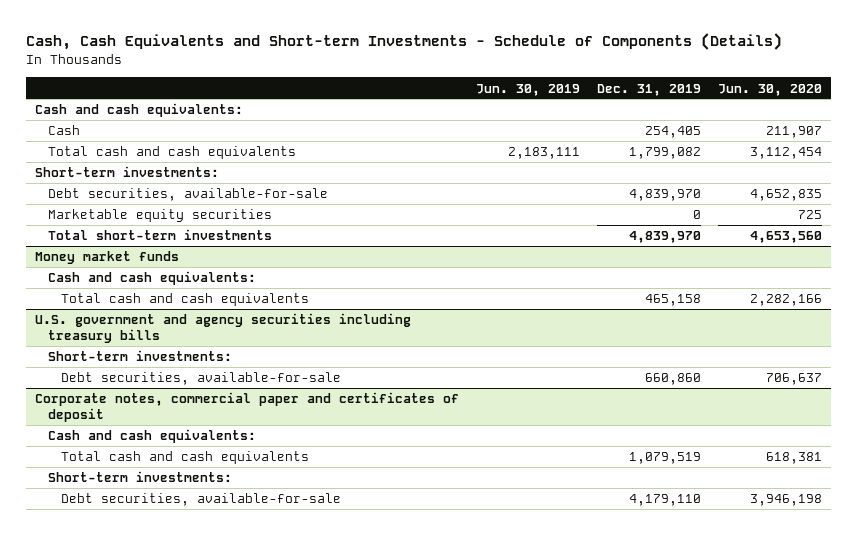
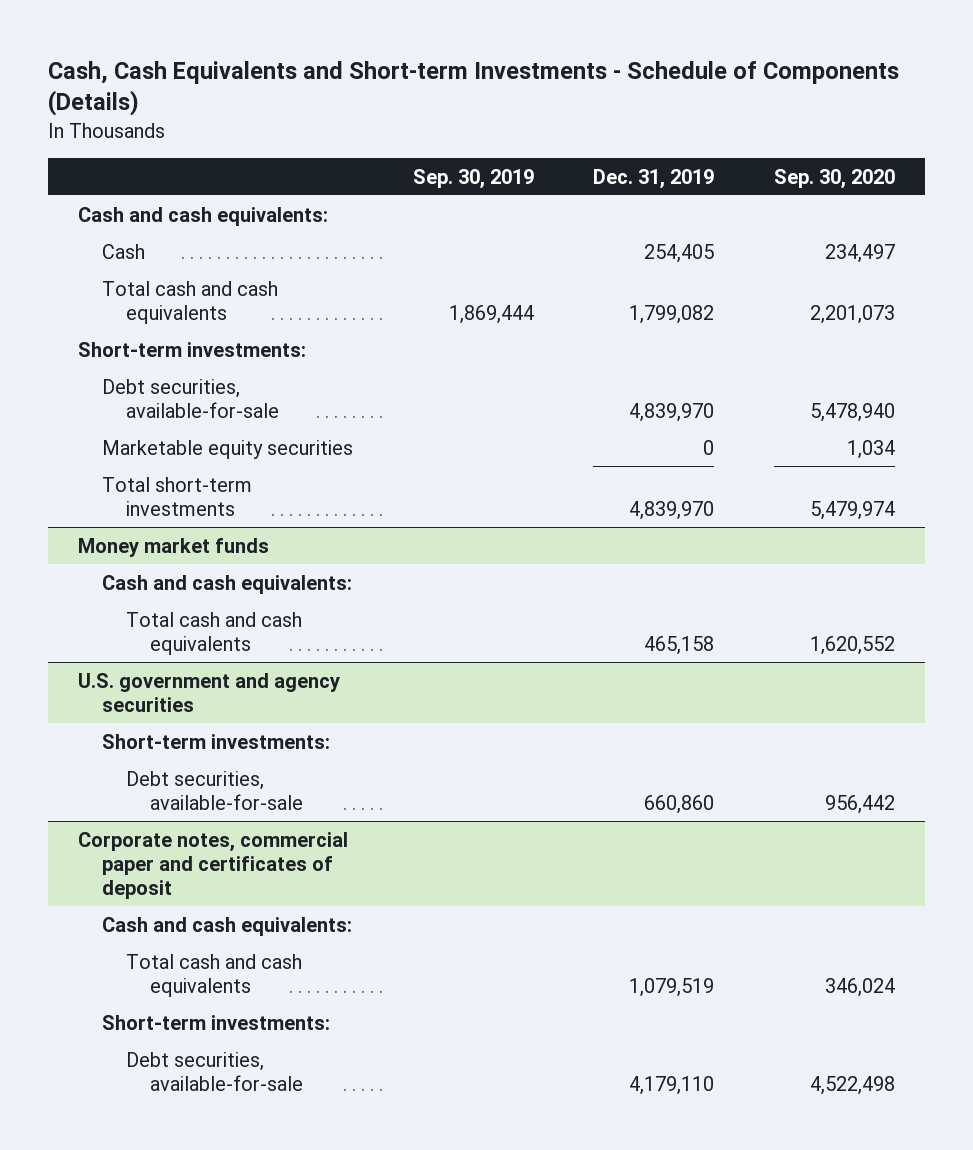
[475,83,580,96] Jun. 30, 2019 -> none
[718,83,823,96] Jun. 30, 2020 -> none
none -> [412,168,534,189] Sep. 30, 2019
none -> [774,168,896,189] Sep. 30, 2020
[34,313,411,344] U.S. government and agency securities including treasury bills -> [77,672,340,712] U.S. government and agency securities

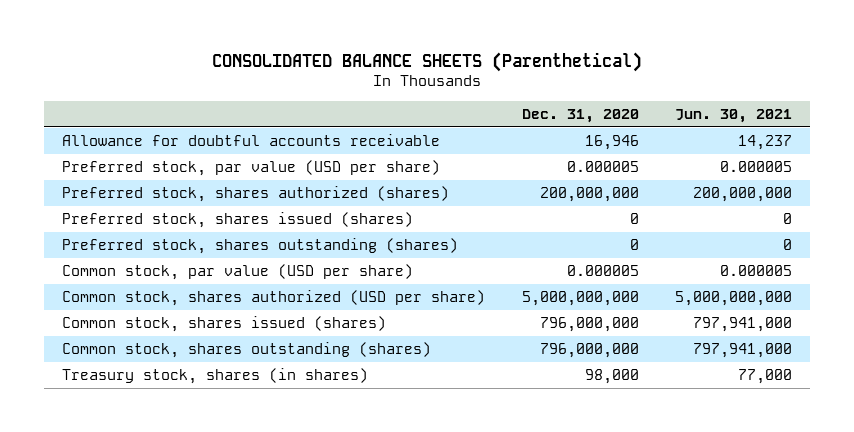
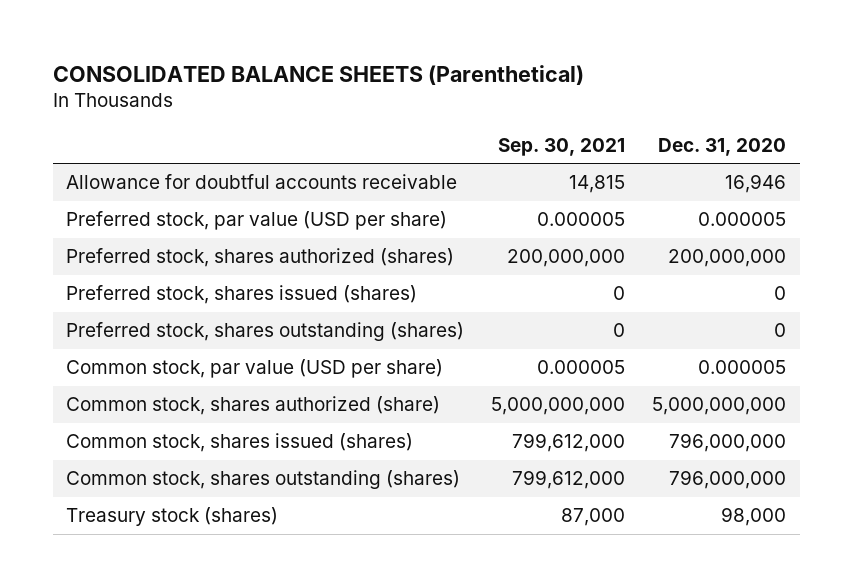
[675,108,793,123] Jun. 30, 2021 -> none
none -> [498,137,626,156] Sep. 30, 2021
[62,290,486,307] Common stock, shares authorized (USD per share) -> [66,396,441,416] Common stock, shares authorized (share)
[62,368,369,385] Treasury stock, shares (in shares) -> [66,507,279,527] Treasury stock (shares)

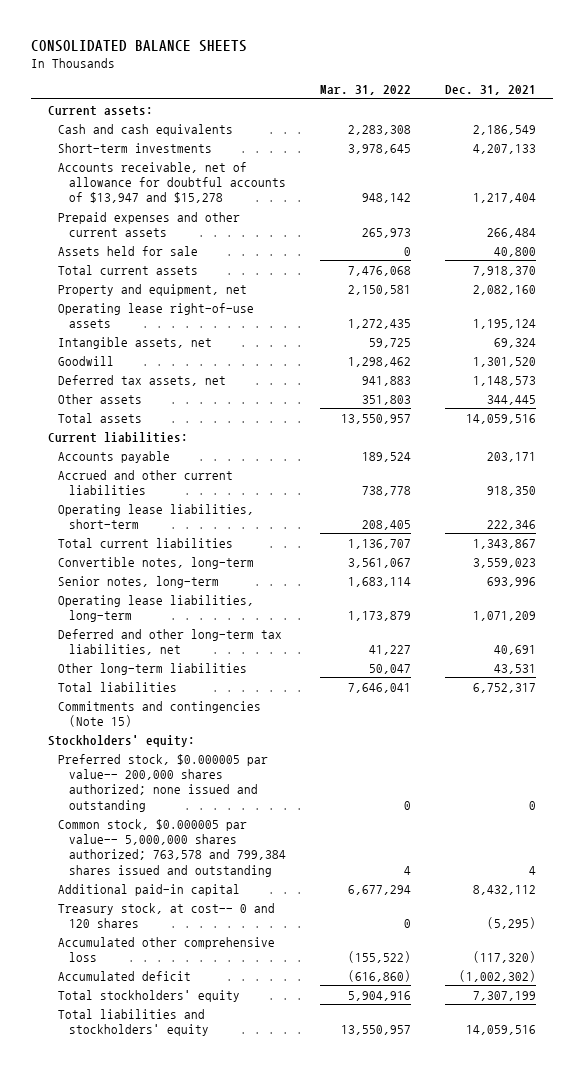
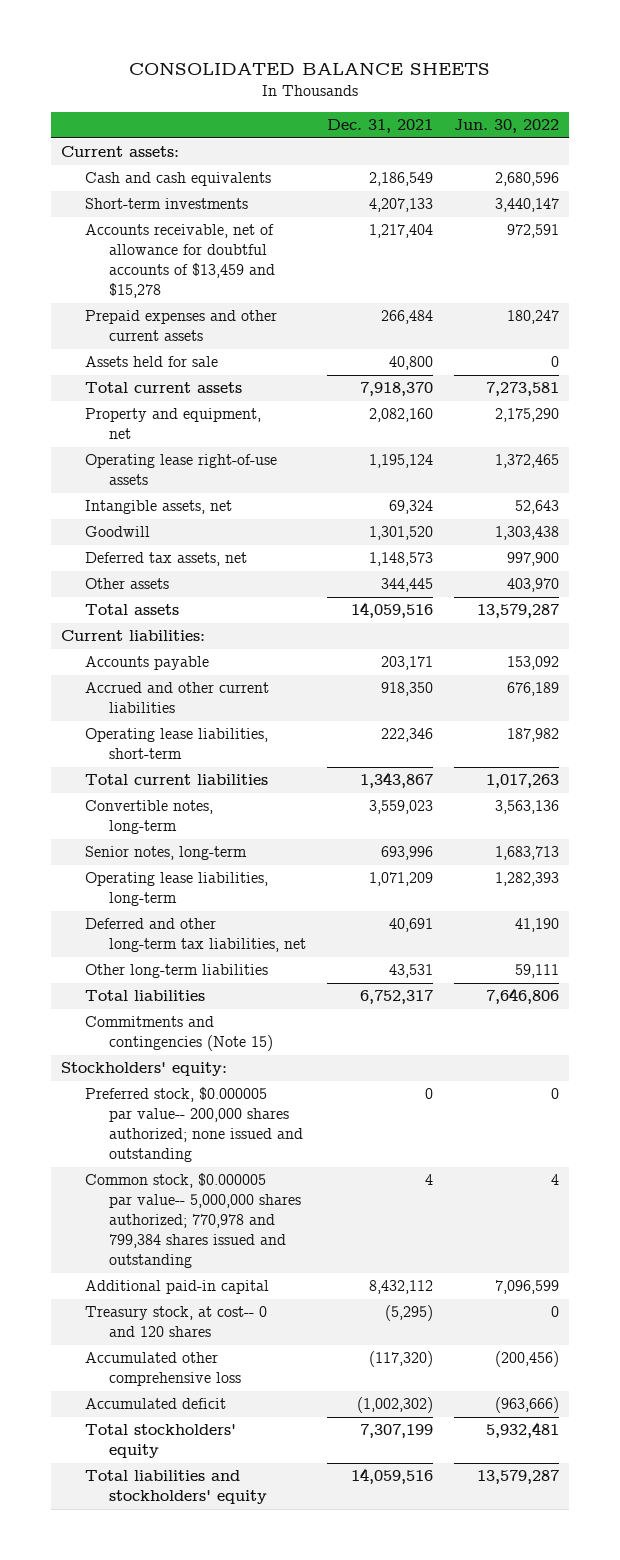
[320,85,412,96] Mar. 31, 2022 -> none
none -> [453,119,559,134] Jun. 30, 2022
[58,161,287,204] Accounts receivable, net of allowance for doubtful accounts of $13,947 and $15,278 -> [85,224,276,299] Accounts receivable, net of allowance for doubtful accounts of $13,459 and $15,278
[58,818,287,877] Common stock, $0.000005 par value-- 5,000,000 shares authorized; 763,578 and 799,384 shares issued and outstanding -> [85,1173,302,1269] Common stock, $0.000005 par value-- 5,000,000 shares authorized; 770,978 and 799,384 shares issued and outstanding

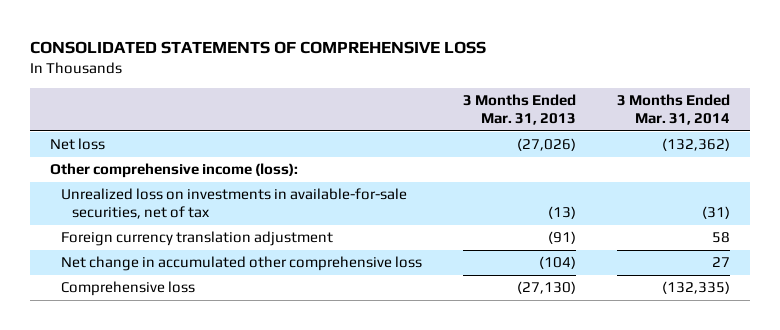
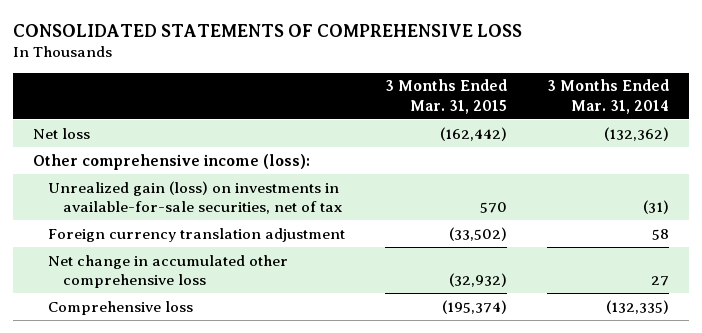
[462,93,576,126] 3 Months Ended Mar. 31, 2013 -> none
none -> [384,79,507,114] 3 Months Ended Mar. 31, 2015
[61,188,408,220] Unrealized loss on investments in available-for-sale securities, net of tax -> [47,180,342,214] Unrealized gain (loss) on investments in available-for-sale securities, net of tax

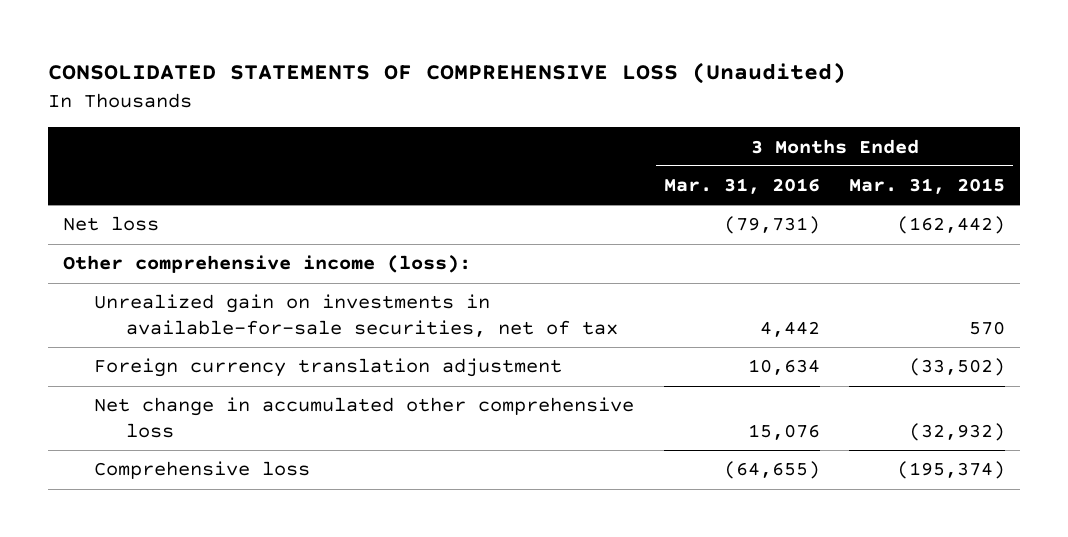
[12,23,522,37] CONSOLIDATED STATEMENTS OF COMPREHENSIVE LOSS -> [47,62,846,85] CONSOLIDATED STATEMENTS OF COMPREHENSIVE LOSS (Unaudited)
[546,79,669,114] 3 Months Ended Mar. 31, 2014 -> none
none -> [663,178,820,195] Mar. 31, 2016
[47,180,342,214] Unrealized gain (loss) on investments in available-for-sale securities, net of tax -> [94,294,618,337] Unrealized gain on investments in available-for-sale securities, net of tax

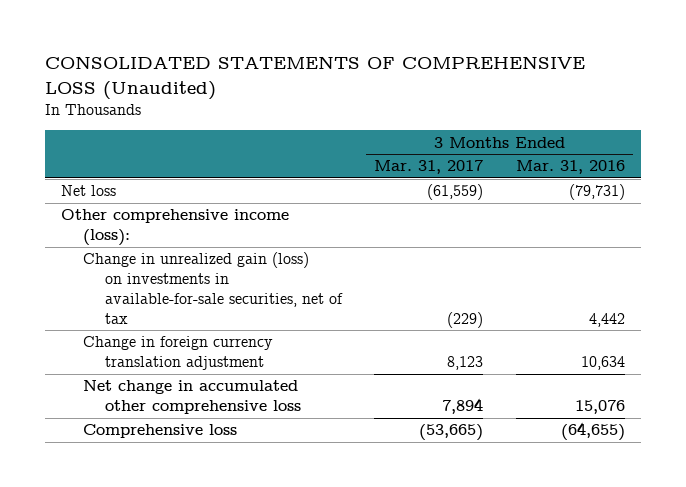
[849,178,1006,195] Mar. 31, 2015 -> none
none -> [374,160,484,175] Mar. 31, 2017
[94,294,618,337] Unrealized gain on investments in available-for-sale securities, net of tax -> [82,252,343,324] Change in unrealized gain (loss) on investments in available-for-sale securities, net of tax
[94,358,563,378] Foreign currency translation adjustment -> [82,336,273,371] Change in foreign currency translation adjustment

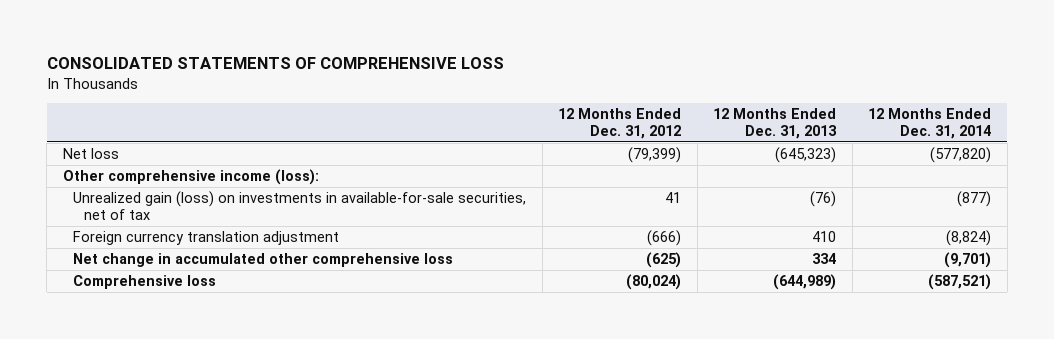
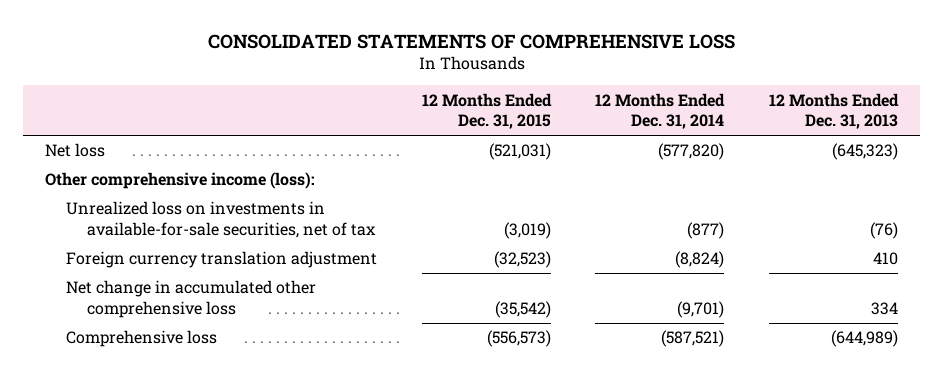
[558,108,682,139] 12 Months Ended Dec. 31, 2012 -> none
none -> [421,92,552,130] 12 Months Ended Dec. 31, 2015
[73,191,527,220] Unrealized gain (loss) on investments in available-for-sale securities, net of tax -> [66,201,377,238] Unrealized loss on investments in available-for-sale securities, net of tax

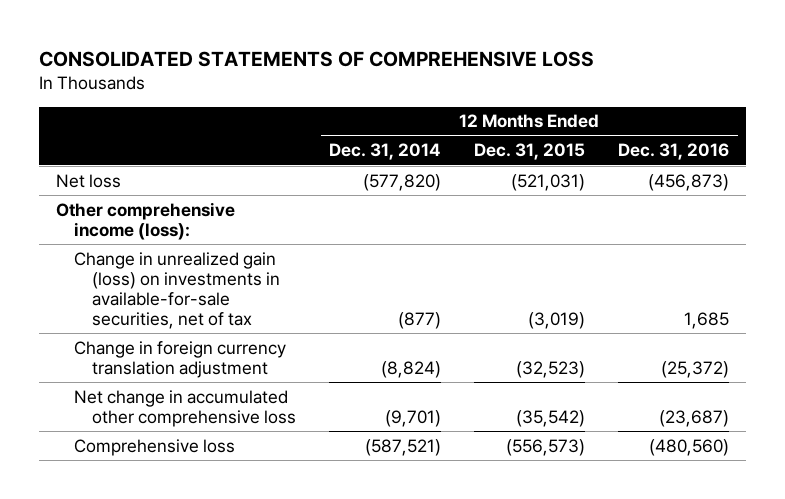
[768,92,899,130] 12 Months Ended Dec. 31, 2013 -> none
none -> [618,143,730,161] Dec. 31, 2016
[66,201,377,238] Unrealized loss on investments in available-for-sale securities, net of tax -> [73,251,280,329] Change in unrealized gain (loss) on investments in available-for-sale securities, net of tax
[66,251,378,269] Foreign currency translation adjustment -> [73,340,286,378] Change in foreign currency translation adjustment

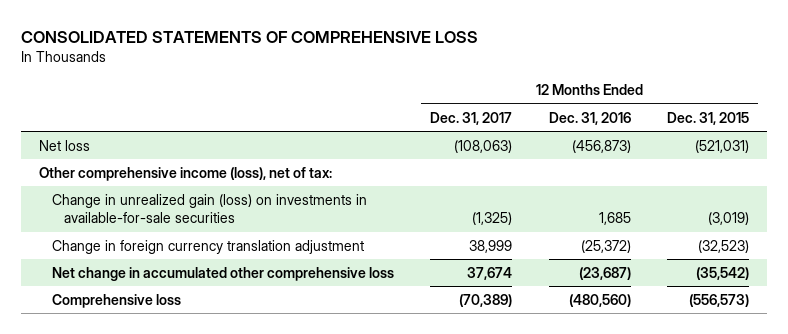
[328,143,441,161] Dec. 31, 2014 -> none
none -> [430,111,513,125] Dec. 31, 2017
[55,201,235,240] Other comprehensive income (loss): -> [39,166,333,181] Other comprehensive income (loss), net of tax:
[73,251,280,329] Change in unrealized gain (loss) on investments in available-for-sale securities, net of tax -> [51,193,367,224] Change in unrealized gain (loss) on investments in available-for-sale securities

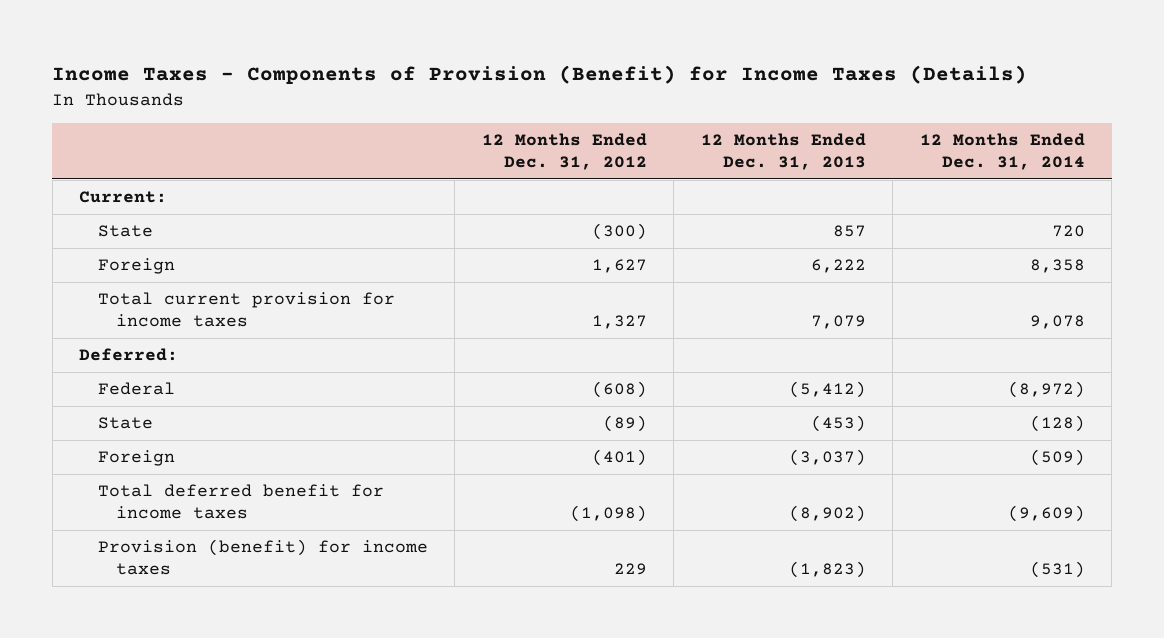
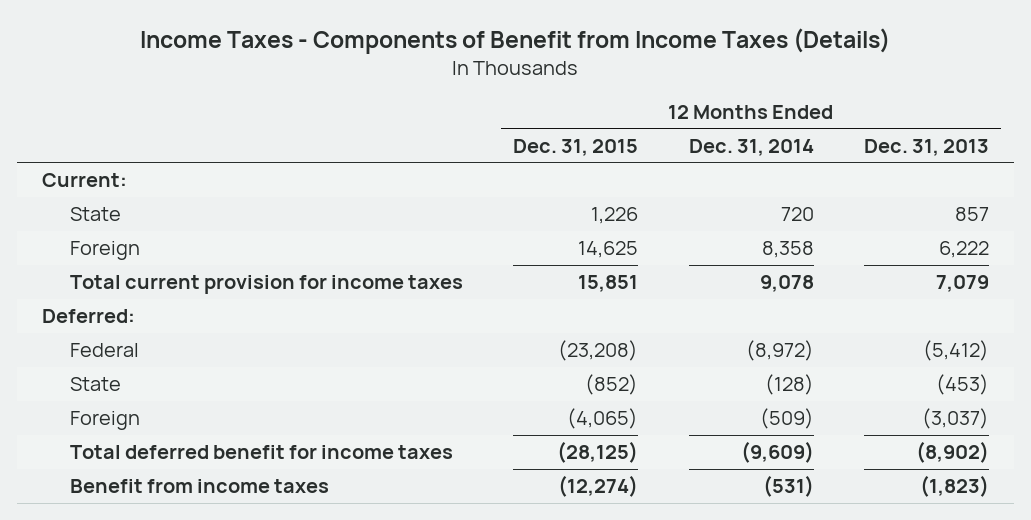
[52,65,1028,85] Income Taxes - Components of Provision (Benefit) for Income Taxes (Details) -> [140,28,891,55] Income Taxes - Components of Benefit from Income Taxes (Details)
[481,133,647,171] 12 Months Ended Dec. 31, 2012 -> none
none -> [513,138,639,156] Dec. 31, 2015
[97,539,428,576] Provision (benefit) for income taxes -> [70,479,330,494] Benefit from income taxes

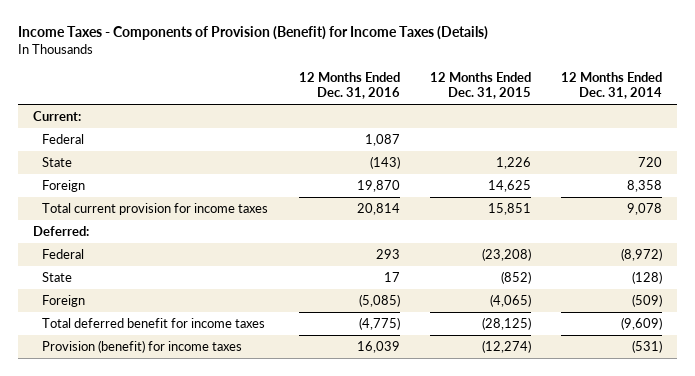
[140,28,891,55] Income Taxes - Components of Benefit from Income Taxes (Details) -> [17,25,488,40] Income Taxes - Components of Provision (Benefit) for Income Taxes (Details)
[863,138,989,156] Dec. 31, 2013 -> none
none -> [298,71,400,100] 12 Months Ended Dec. 31, 2016
none -> [42,133,85,144] Federal
[70,479,330,494] Benefit from income taxes -> [42,339,243,353] Provision (benefit) for income taxes

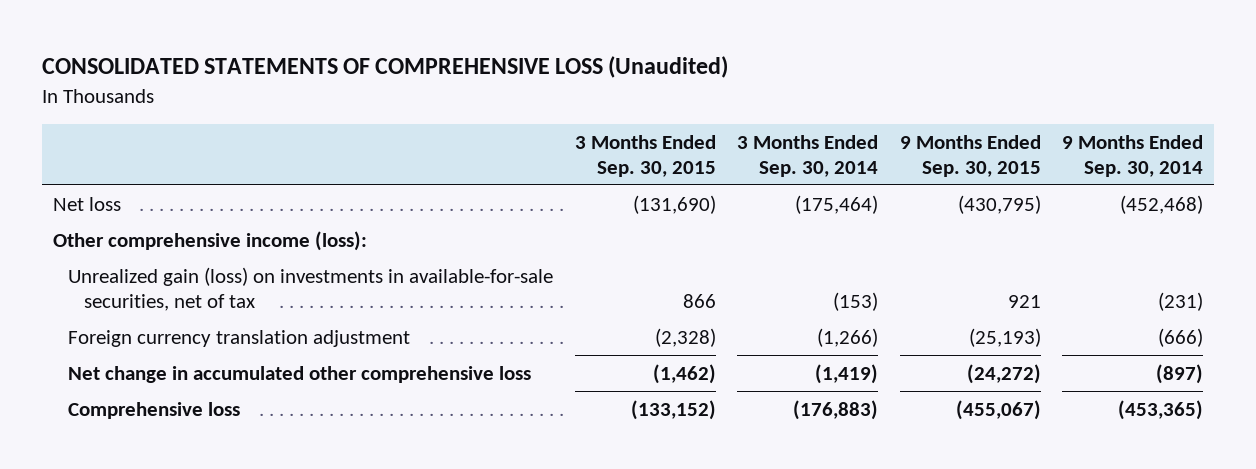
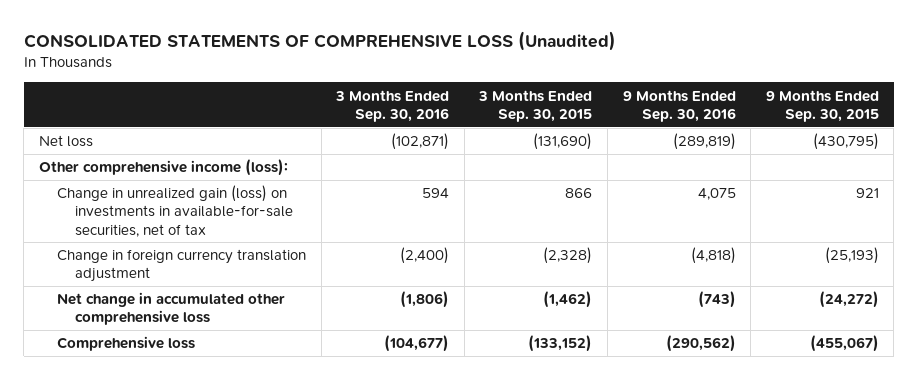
[737,134,879,177] 3 Months Ended Sep. 30, 2014 -> none
[1062,134,1204,177] 9 Months Ended Sep. 30, 2014 -> none
none -> [335,89,450,122] 3 Months Ended Sep. 30, 2016
none -> [622,89,736,122] 9 Months Ended Sep. 30, 2016
[68,266,554,311] Unrealized gain (loss) on investments in available-for-sale securities, net of tax -> [57,185,294,237] Change in unrealized gain (loss) on investments in available-for-sale securities, net of tax
[68,329,411,347] Foreign currency translation adjustment -> [57,249,307,283] Change in foreign currency translation adjustment

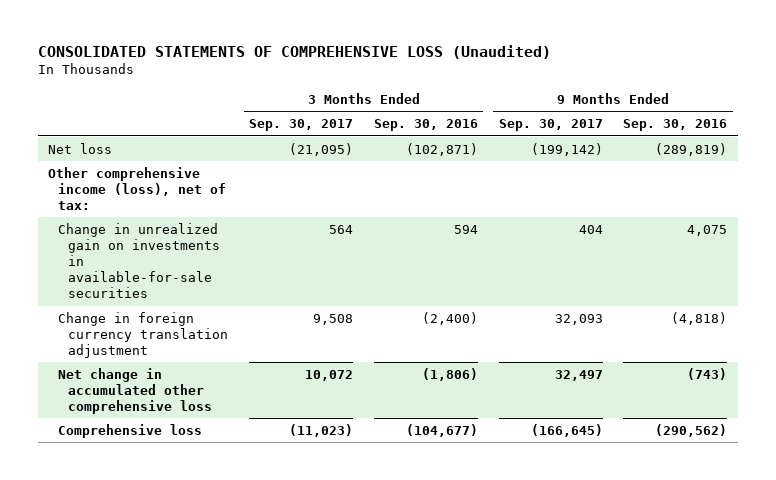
[478,89,593,122] 3 Months Ended Sep. 30, 2015 -> none
[765,89,879,122] 9 Months Ended Sep. 30, 2015 -> none
none -> [249,119,354,132] Sep. 30, 2017
none -> [498,119,603,132] Sep. 30, 2017
[38,159,288,177] Other comprehensive income (loss): -> [48,166,227,210] Other comprehensive income (loss), net of tax:
[57,185,294,237] Change in unrealized gain (loss) on investments in available-for-sale securities, net of tax -> [58,222,221,298] Change in unrealized gain on investments in available-for-sale securities

